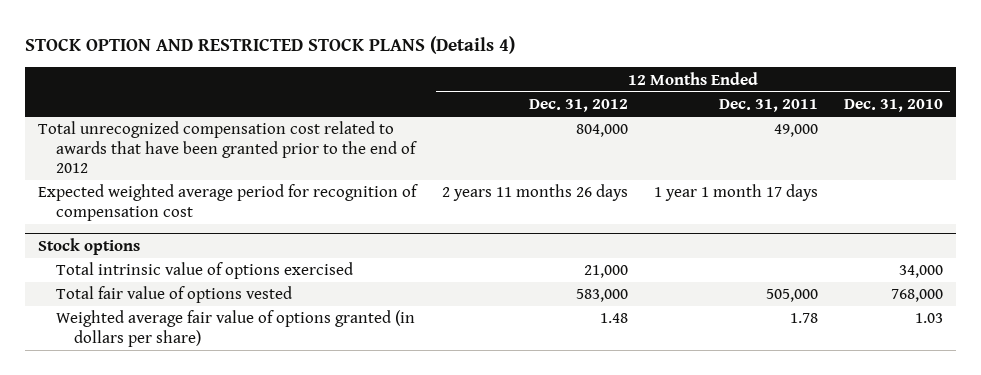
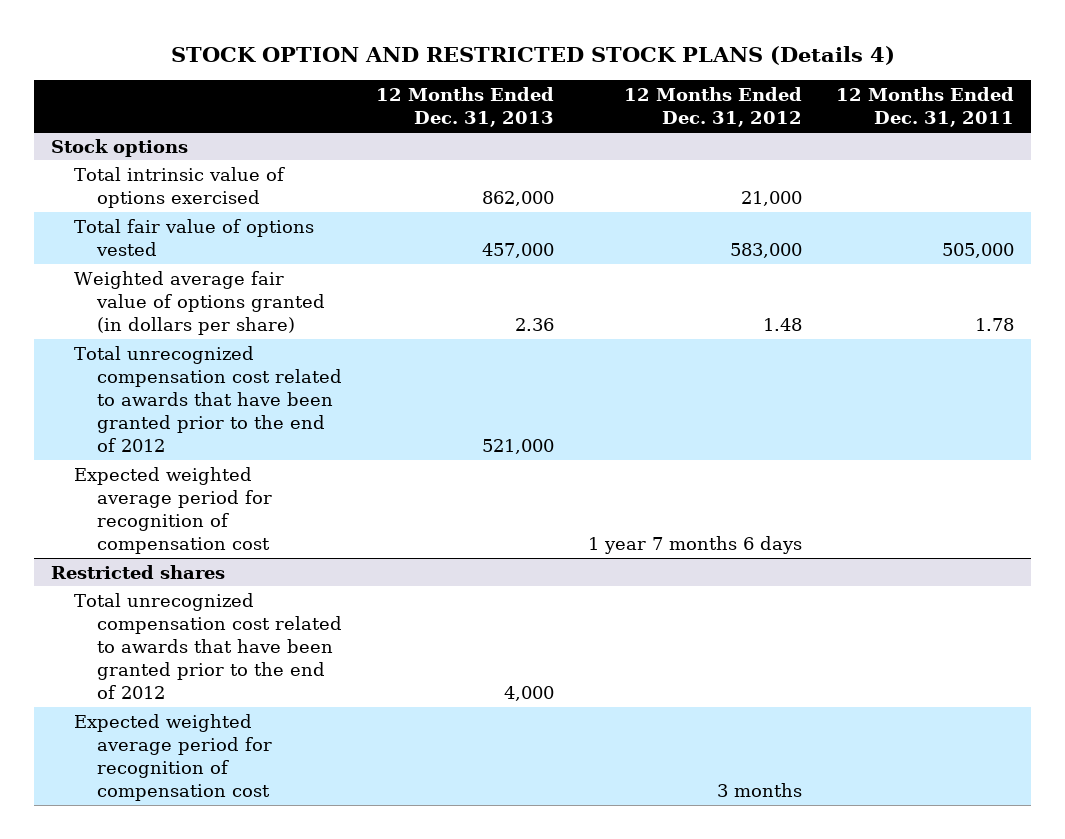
[844,99,944,113] Dec. 31, 2010 -> none
none -> [375,86,554,127] 12 Months Ended Dec. 31, 2013
[38,121,418,174] Total unrecognized compensation cost related to awards that have been granted prior to the end of 2012 -> none
[38,184,419,221] Expected weighted average period for recognition of compensation cost -> none
none -> [73,345,342,453] Total unrecognized compensation cost related to awards that have been granted prior to the end of 2012
none -> [73,466,272,555] Expected weighted average period for recognition of compensation cost
none -> [50,564,225,579] Restricted shares
none -> [73,592,342,700] Total unrecognized compensation cost related to awards that have been granted prior to the end of 2012
none -> [73,713,272,802] Expected weighted average period for recognition of compensation cost

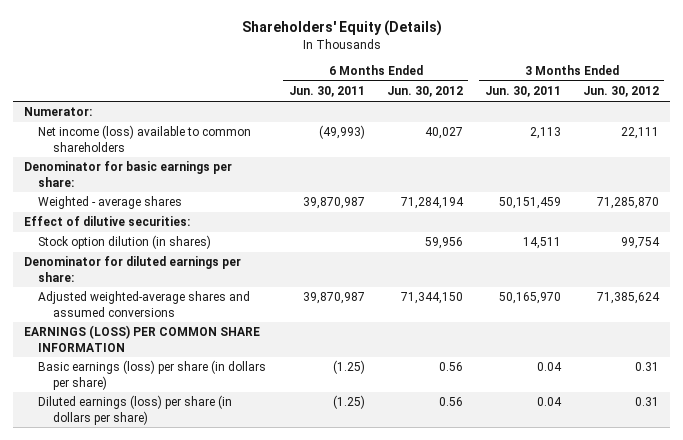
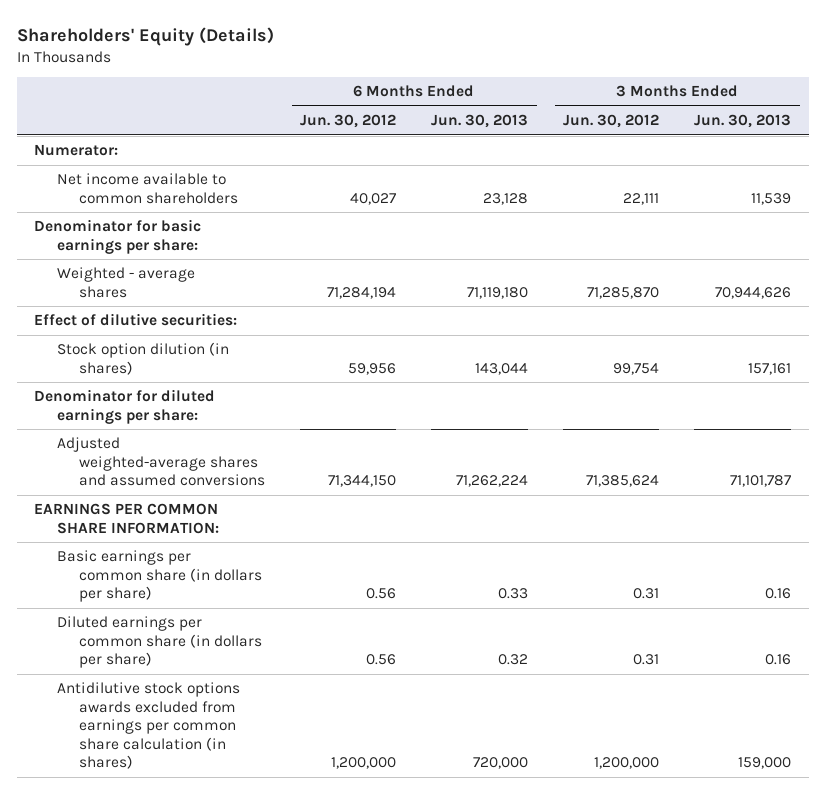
[288,86,365,98] Jun. 30, 2011 -> none
[484,86,561,98] Jun. 30, 2011 -> none
none -> [431,114,529,129] Jun. 30, 2013
none -> [694,114,792,129] Jun. 30, 2013
[38,125,252,152] Net income (loss) available to common shareholders -> [56,173,239,204] Net income available to common shareholders
[24,325,261,352] EARNINGS (LOSS) PER COMMON SHARE INFORMATION -> [34,503,219,534] EARNINGS PER COMMON SHARE INFORMATION:
[38,360,267,390] Basic earnings (loss) per share (in dollars per share) -> [56,550,263,603] Basic earnings per common share (in dollars per share)
[38,395,233,425] Diluted earnings (loss) per share (in dollars per share) -> [56,616,263,669] Diluted earnings per common share (in dollars per share)
none -> [56,682,240,770] Antidilutive stock options awards excluded from earnings per common share calculation (in shares)

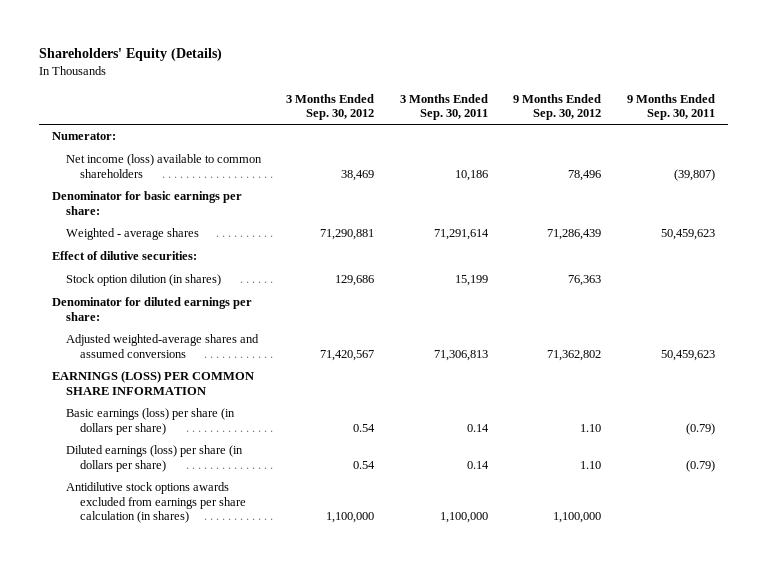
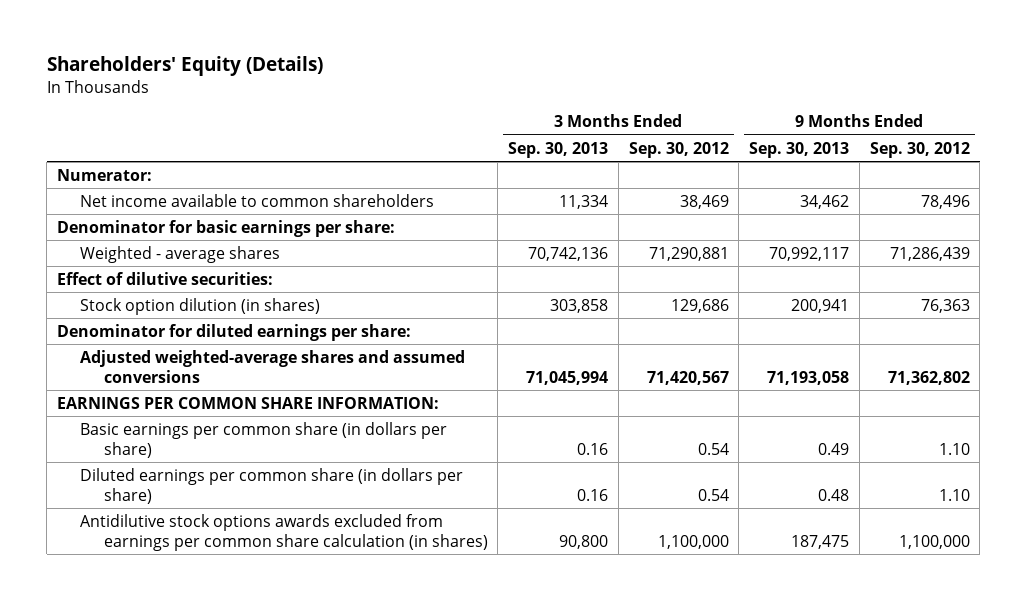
[399,93,488,120] 3 Months Ended Sep. 30, 2011 -> none
[627,93,716,120] 9 Months Ended Sep. 30, 2011 -> none
none -> [508,141,609,158] Sep. 30, 2013
none -> [749,141,850,158] Sep. 30, 2013
[65,154,262,178] Net income (loss) available to common shareholders -> [80,193,435,207] Net income available to common shareholders
[51,371,254,395] EARNINGS (LOSS) PER COMMON SHARE INFORMATION -> [56,396,439,409] EARNINGS PER COMMON SHARE INFORMATION:
[65,408,235,435] Basic earnings (loss) per share (in dollars per share) -> [80,421,448,458] Basic earnings per common share (in dollars per share)
[65,445,243,472] Diluted earnings (loss) per share (in dollars per share) -> [80,467,464,504] Diluted earnings per common share (in dollars per share)
[65,482,246,524] Antidilutive stock options awards excluded from earnings per share calculation (in shares) -> [80,513,488,551] Antidilutive stock options awards excluded from earnings per common share calculation (in shares)

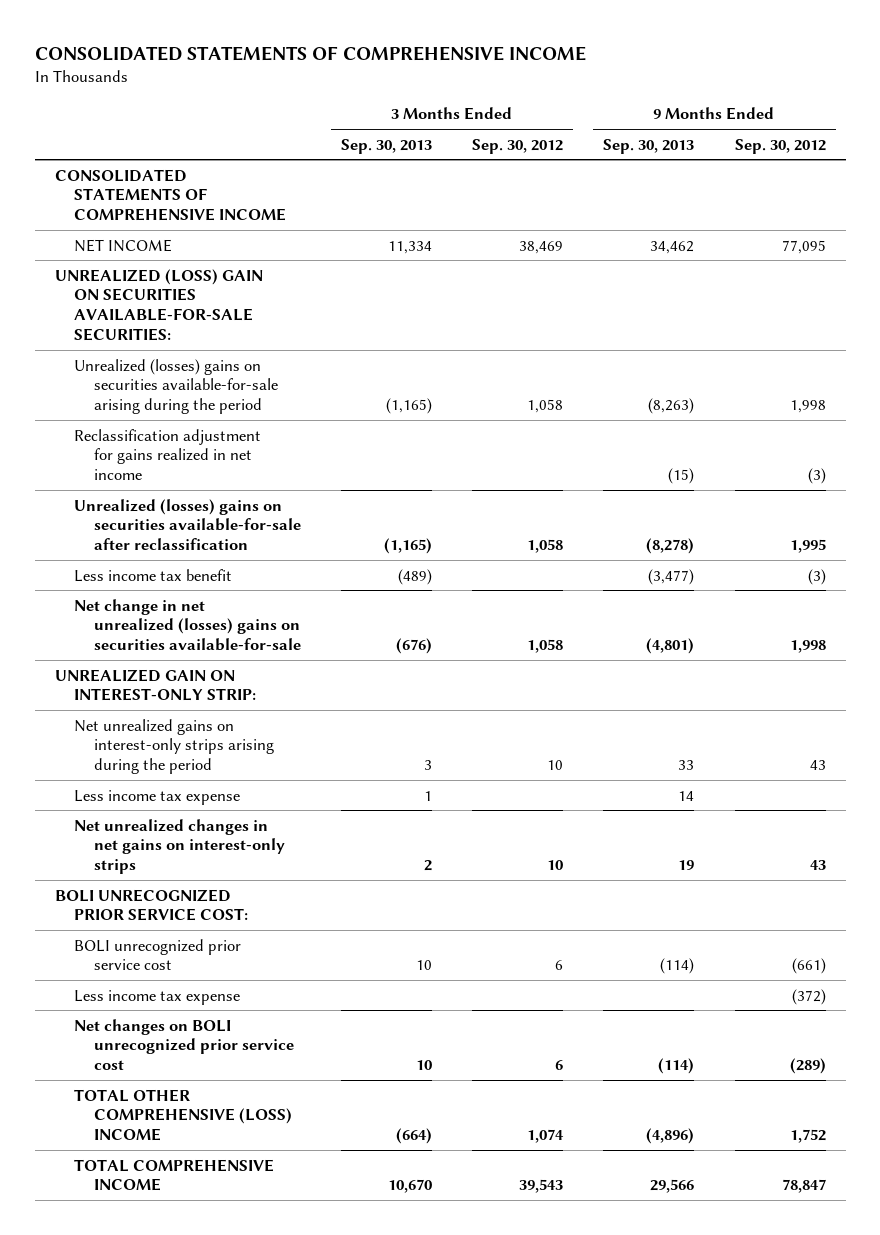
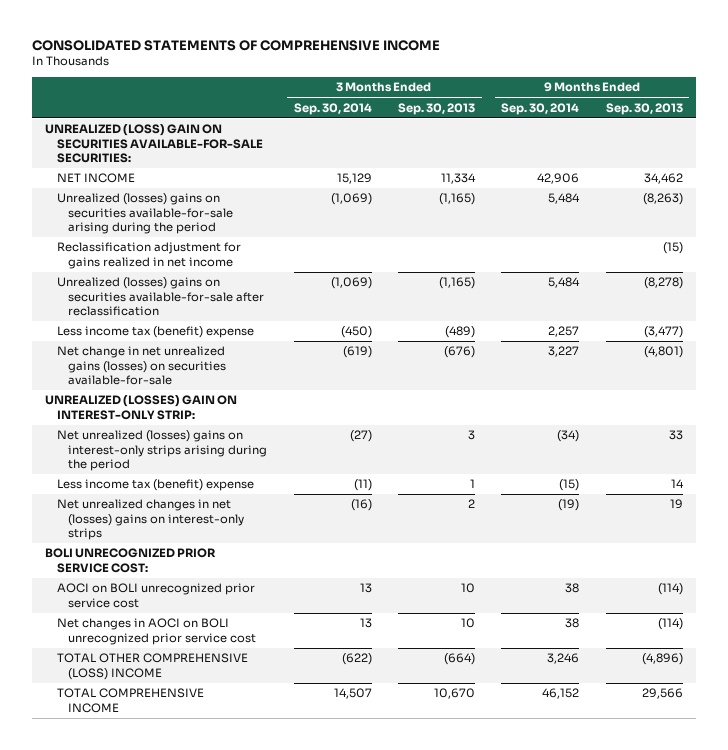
[472,138,564,154] Sep. 30, 2012 -> none
[734,138,826,154] Sep. 30, 2012 -> none
none -> [293,102,372,115] Sep. 30, 2014
none -> [501,102,580,115] Sep. 30, 2014
[54,168,287,222] CONSOLIDATED STATEMENTS OF COMPREHENSIVE INCOME -> none
[74,238,173,252] NET INCOME -> [56,173,135,184] NET INCOME
[74,568,233,582] Less income tax benefit -> [56,326,254,339] Less income tax (benefit) expense
[74,598,301,652] Net change in net unrealized (losses) gains on securities available-for-sale -> [56,346,227,386] Net change in net unrealized gains (losses) on securities available-for-sale
[54,668,257,702] UNREALIZED GAIN ON INTEREST-ONLY STRIP: -> [45,395,238,420] UNREALIZED (LOSSES) GAIN ON INTEREST-ONLY STRIP:
[74,718,274,775] Net unrealized gains on interest-only strips arising during the period -> [56,430,268,472] Net unrealized (losses) gains on interest-only strips arising during the period
[74,789,241,805] Less income tax expense -> [56,479,254,492] Less income tax (benefit) expense
[74,818,285,875] Net unrealized changes in net gains on interest-only strips -> [56,499,245,541] Net unrealized changes in net (losses) gains on interest-only strips
[74,989,241,1005] Less income tax expense -> none
[74,938,242,971] BOLI unrecognized prior service cost -> [56,583,255,608] AOCI on BOLI unrecognized prior service cost
[74,1018,294,1071] Net changes on BOLI unrecognized prior service cost -> [56,618,257,645] Net changes in AOCI on BOLI unrecognized prior service cost

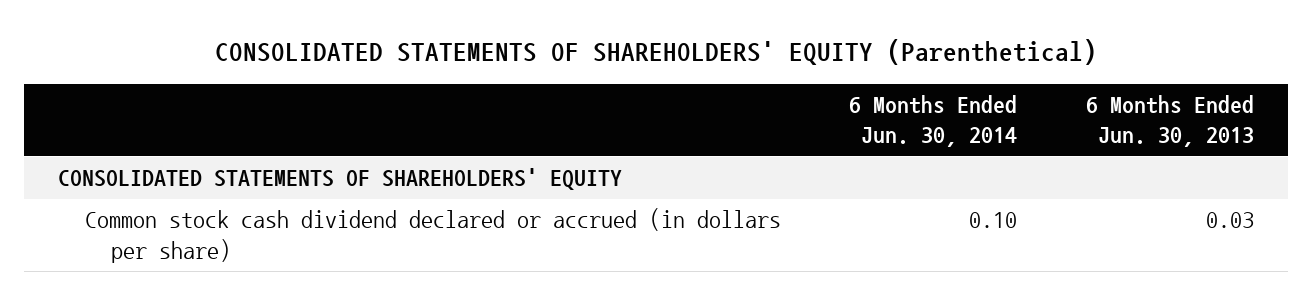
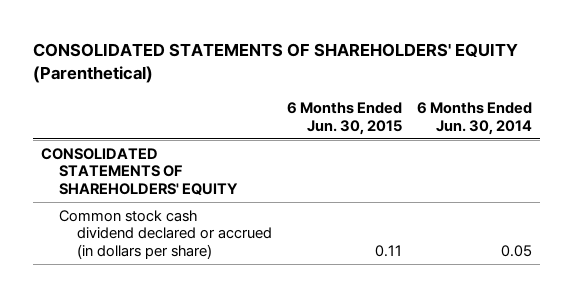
[1086,95,1255,148] 6 Months Ended Jun. 30, 2013 -> none
none -> [287,101,403,135] 6 Months Ended Jun. 30, 2015
[969,212,1018,229] 0.10 -> [501,245,533,258] 0.05

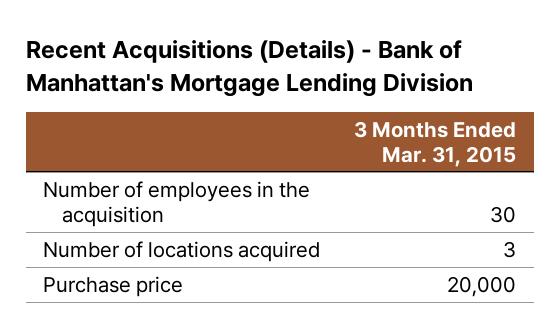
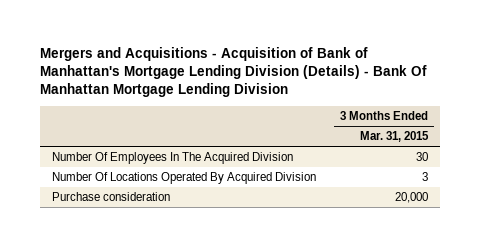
[25,40,473,97] Recent Acquisitions (Details) - Bank of Manhattan's Mortgage Lending Division -> [39,47,427,98] Mergers and Acquisitions - Acquisition of Bank of Manhattan's Mortgage Lending Division (Details) - Bank Of Manhattan Mortgage Lending Division
[43,180,311,227] Number of employees in the acquisition -> [51,152,293,165] Number Of Employees In The Acquired Division
[43,240,321,262] Number of locations acquired -> [51,172,316,185] Number Of Locations Operated By Acquired Division
[43,275,184,297] Purchase price -> [51,192,170,202] Purchase consideration

